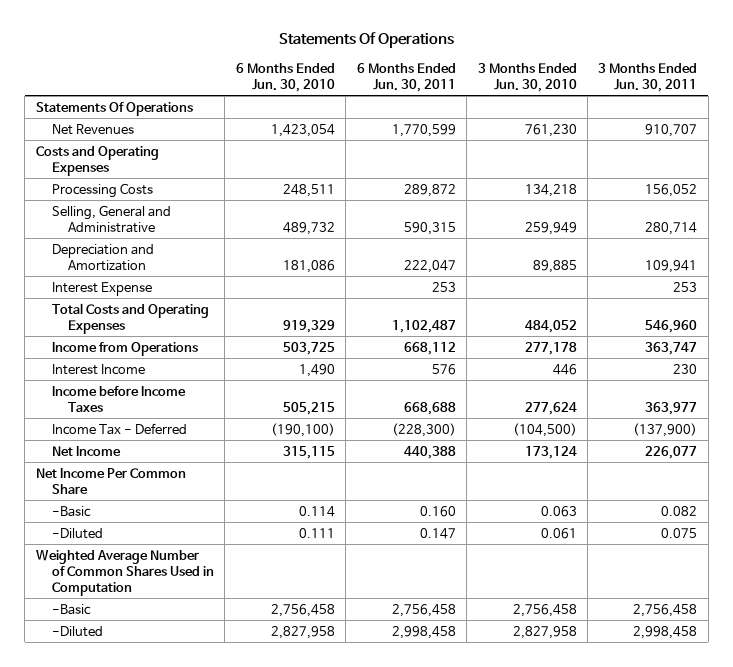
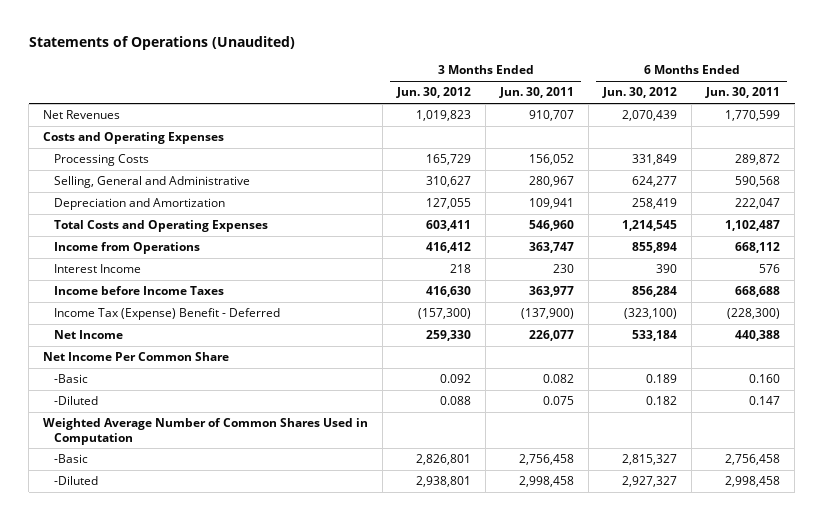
[278,32,454,49] Statements Of Operations -> [28,36,295,51] Statements of Operations (Unaudited)
[235,62,335,92] 6 Months Ended Jun. 30, 2010 -> none
[477,62,577,92] 3 Months Ended Jun. 30, 2010 -> none
none -> [396,87,472,99] Jun. 30, 2012
none -> [602,87,678,99] Jun. 30, 2012
[35,101,193,116] Statements Of Operations -> none
[403,221,456,235] 590,315 -> [735,176,781,188] 590,568
[645,221,698,235] 280,714 -> [529,176,575,188] 280,967
[52,281,153,296] Interest Expense -> none
[52,422,188,435] Income Tax - Deferred -> [53,308,280,321] Income Tax (Expense) Benefit - Deferred

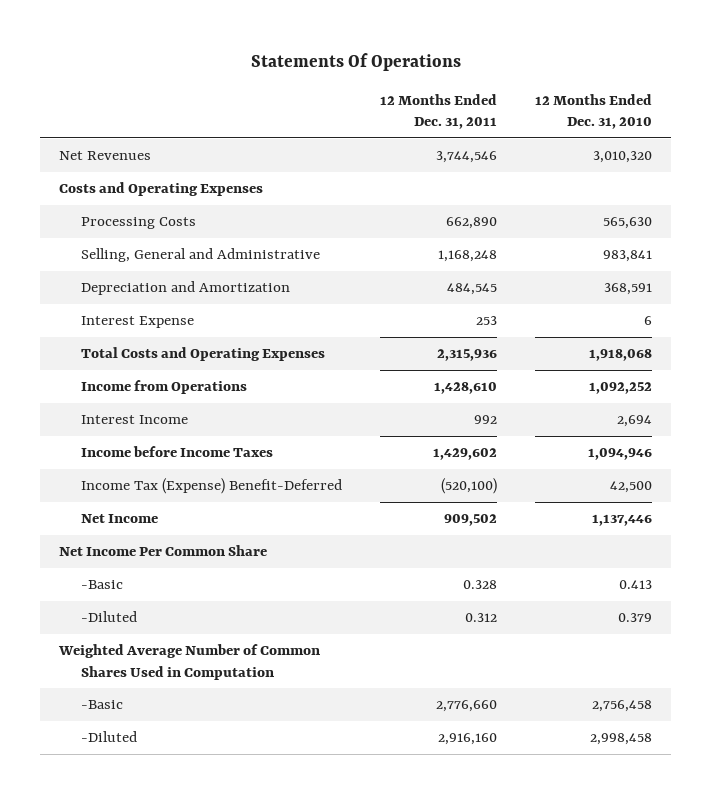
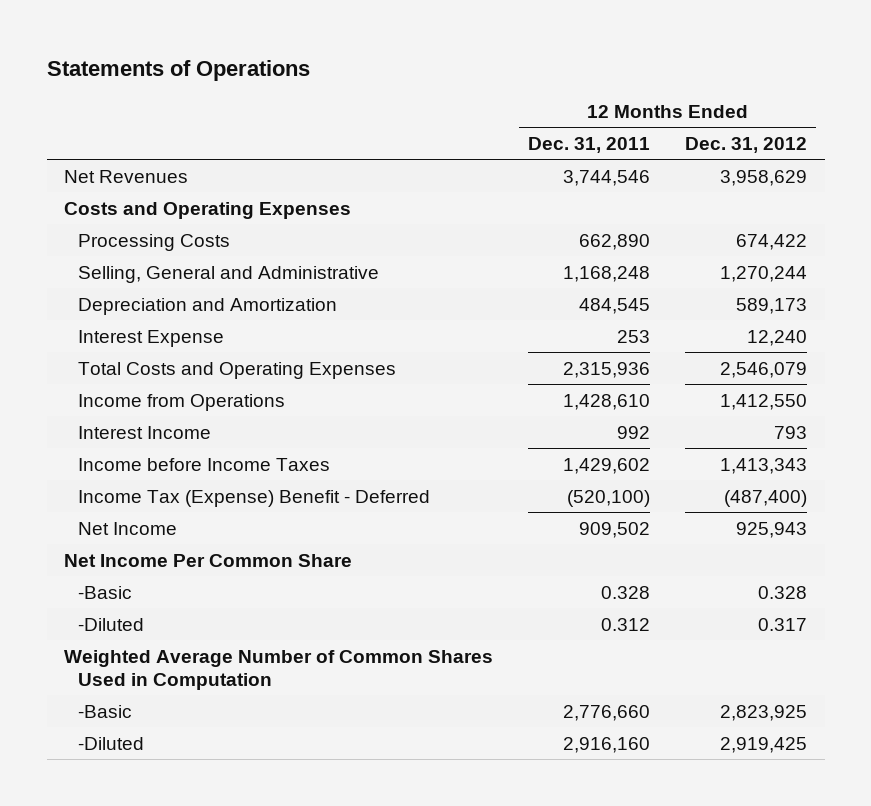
[250,52,461,71] Statements Of Operations -> [46,60,310,82] Statements of Operations
[535,93,653,130] 12 Months Ended Dec. 31, 2010 -> none
none -> [685,136,808,153] Dec. 31, 2012
[81,478,343,495] Income Tax (Expense) Benefit-Deferred -> [77,489,430,507] Income Tax (Expense) Benefit - Deferred

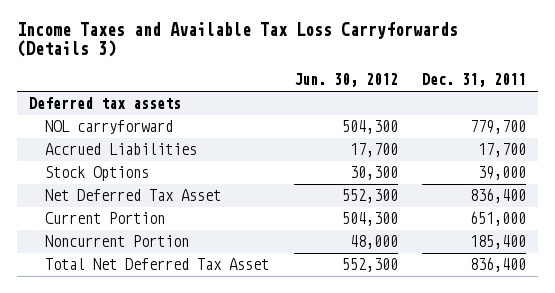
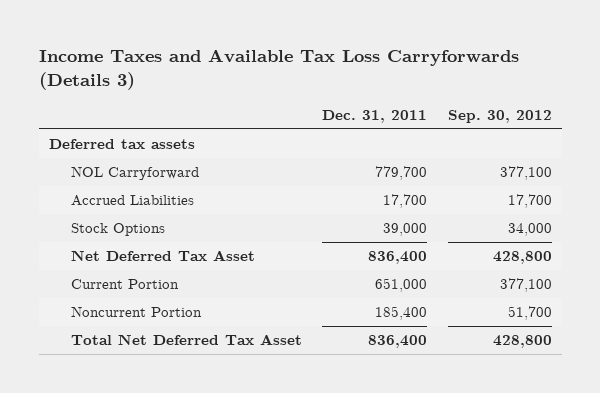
[293,73,398,88] Jun. 30, 2012 -> none
none -> [447,109,552,123] Sep. 30, 2012
[45,120,174,135] NOL carryforward -> [70,166,199,181] NOL Carryforward

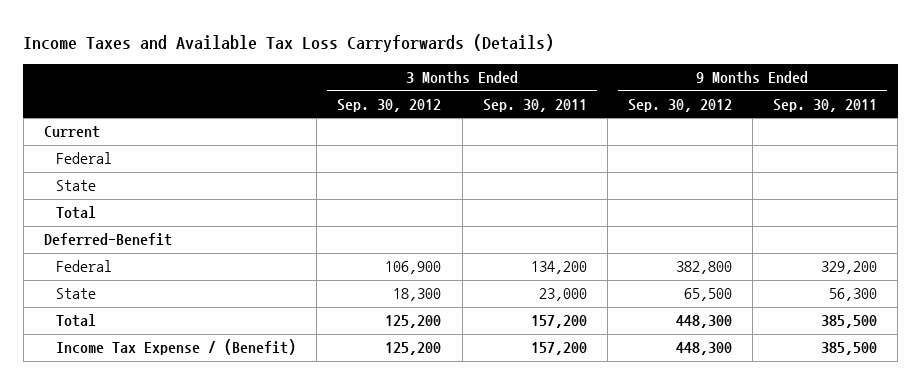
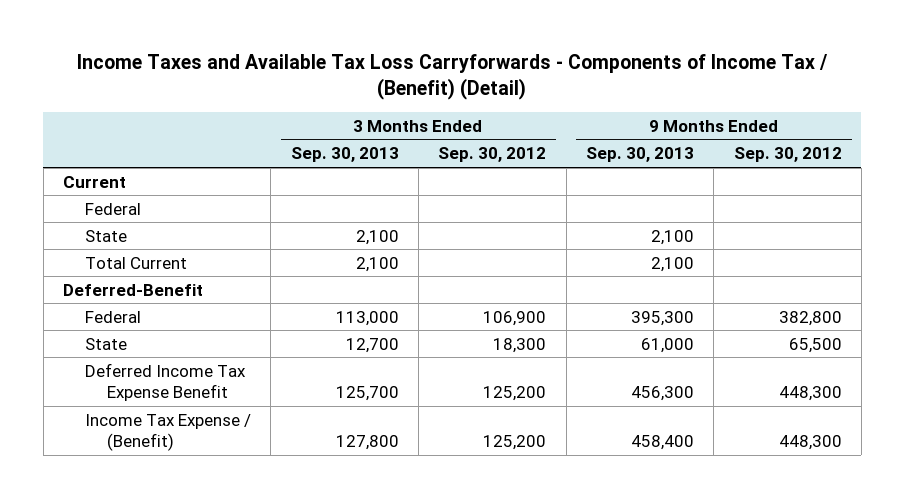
[23,33,555,52] Income Taxes and Available Tax Loss Carryforwards (Details) -> [77,54,829,101] Income Taxes and Available Tax Loss Carryforwards - Components of Income Tax / (Benefit) (Detail)
[482,98,587,112] Sep. 30, 2011 -> none
[772,98,877,112] Sep. 30, 2011 -> none
none -> [290,147,399,163] Sep. 30, 2013
none -> [585,147,694,163] Sep. 30, 2013
[56,206,97,220] Total -> [84,256,187,269] Total Current
[56,314,97,328] Total -> [84,362,246,401] Deferred Income Tax Expense Benefit

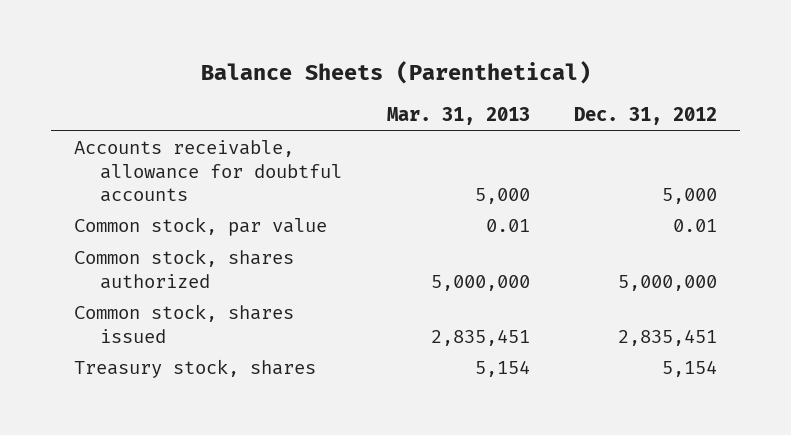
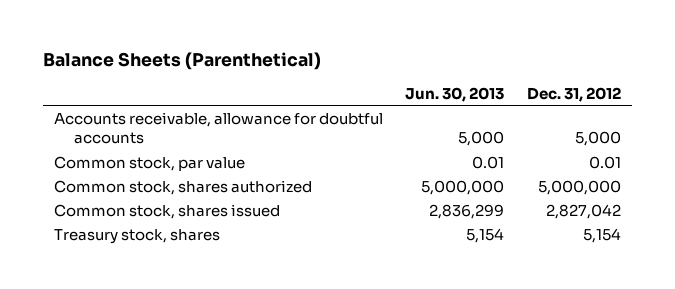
[386,107,530,126] Mar. 31, 2013 -> none
none -> [405,87,505,103] Jun. 30, 2013
[618,328,718,346] 2,835,451 -> [545,203,621,219] 2,827,042

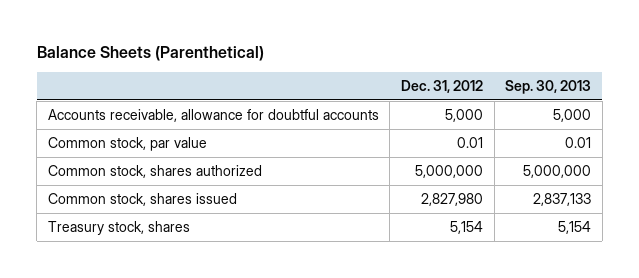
[405,87,505,103] Jun. 30, 2013 -> none
none -> [505,80,592,95] Sep. 30, 2013
[545,203,621,219] 2,827,042 -> [420,192,483,206] 2,827,980

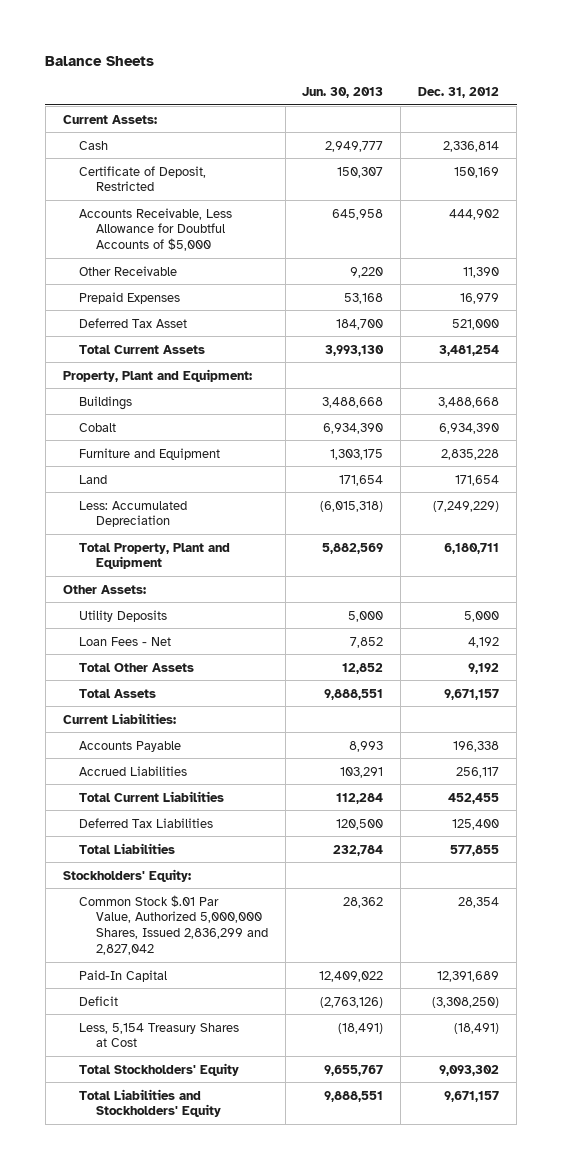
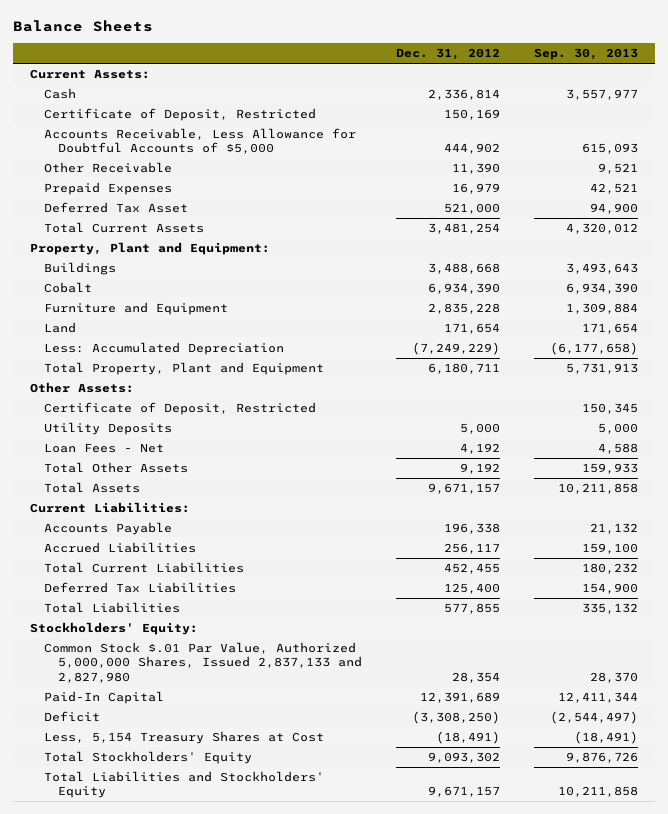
[302,87,384,99] Jun. 30, 2013 -> none
none -> [533,47,638,60] Sep. 30, 2013
none -> [44,402,317,416] Certificate of Deposit, Restricted
[79,894,268,955] Common Stock $.01 Par Value, Authorized 5,000,000 Shares, Issued 2,836,299 and 2,827,042 -> [44,642,362,683] Common Stock $.01 Par Value, Authorized 5,000,000 Shares, Issued 2,837,133 and 2,827,980

